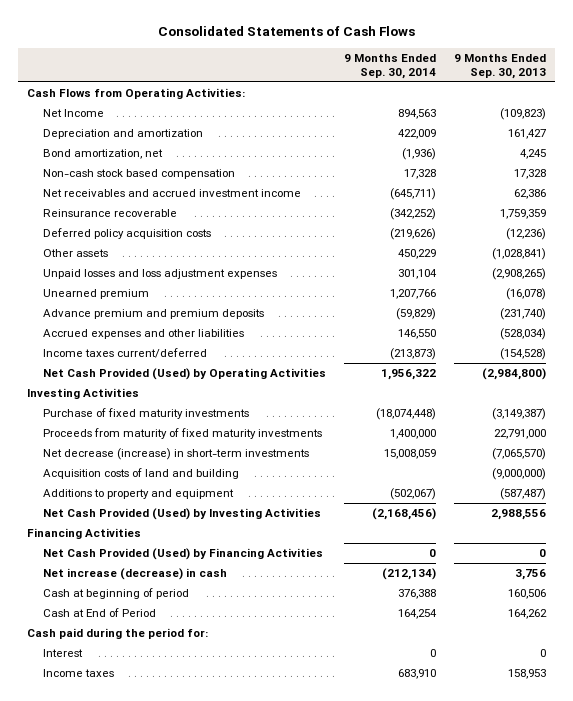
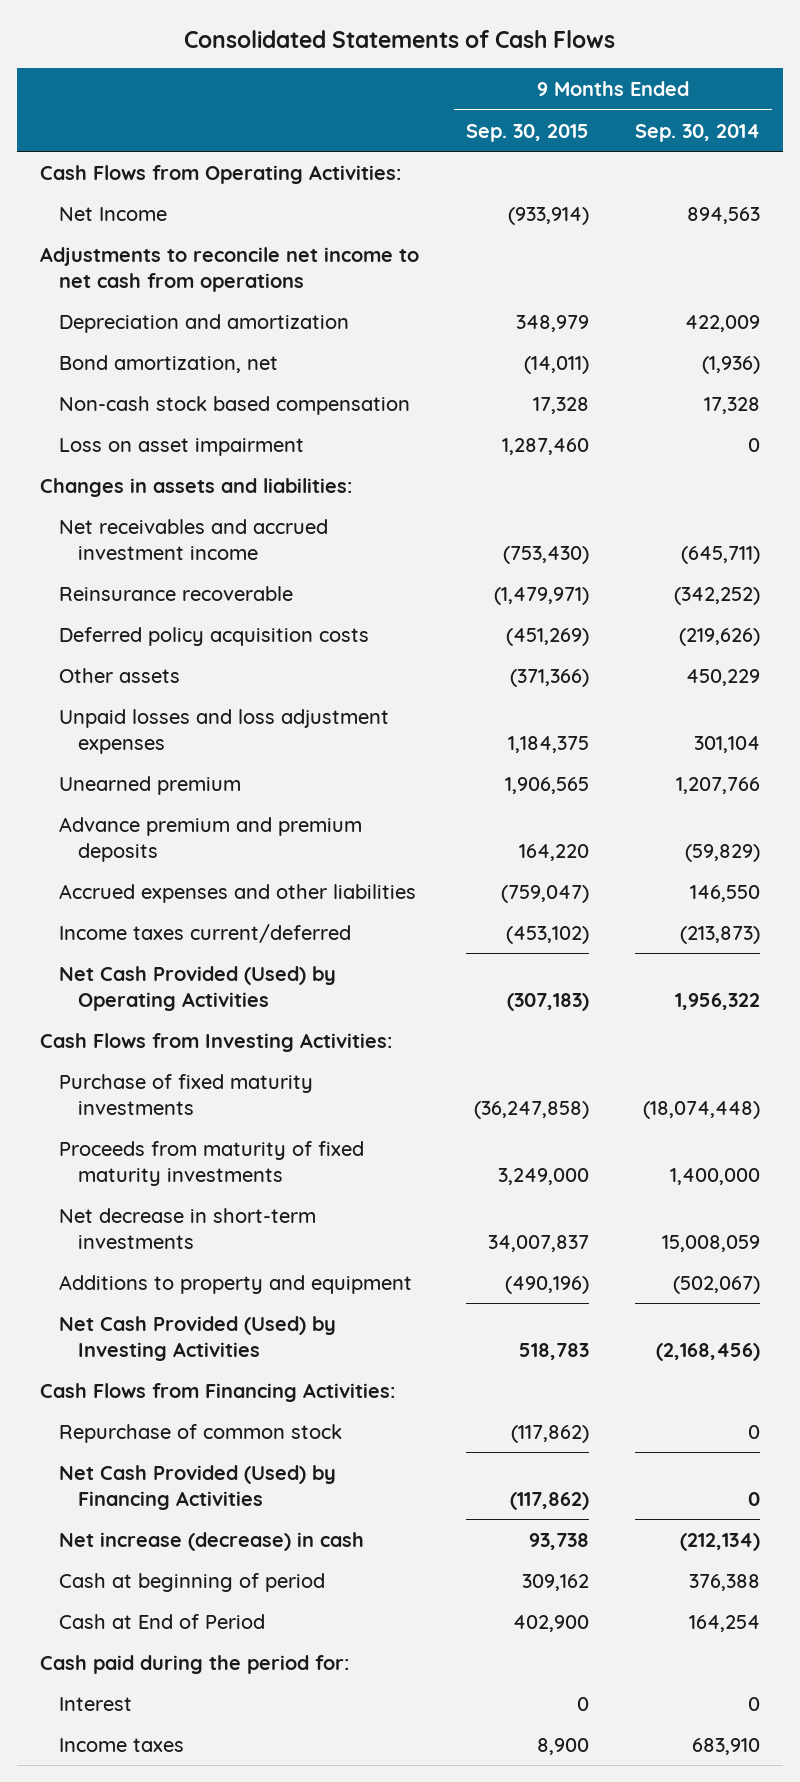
[453,53,546,79] 9 Months Ended Sep. 30, 2013 -> none
none -> [465,123,589,142] Sep. 30, 2015
none -> [40,246,420,292] Adjustments to reconcile net income to net cash from operations
none -> [59,437,305,456] Loss on asset impairment
none -> [40,477,353,497] Changes in assets and liabilities:
[27,388,140,400] Investing Activities -> [40,1032,393,1052] Cash Flows from Investing Activities:
[42,468,239,480] Acquisition costs of land and building -> none
[42,448,309,461] Net decrease (increase) in short-term investments -> [59,1207,317,1249] Net decrease in short-term investments
[27,528,142,540] Financing Activities -> [40,1382,396,1402] Cash Flows from Financing Activities:
none -> [59,1423,343,1443] Repurchase of common stock

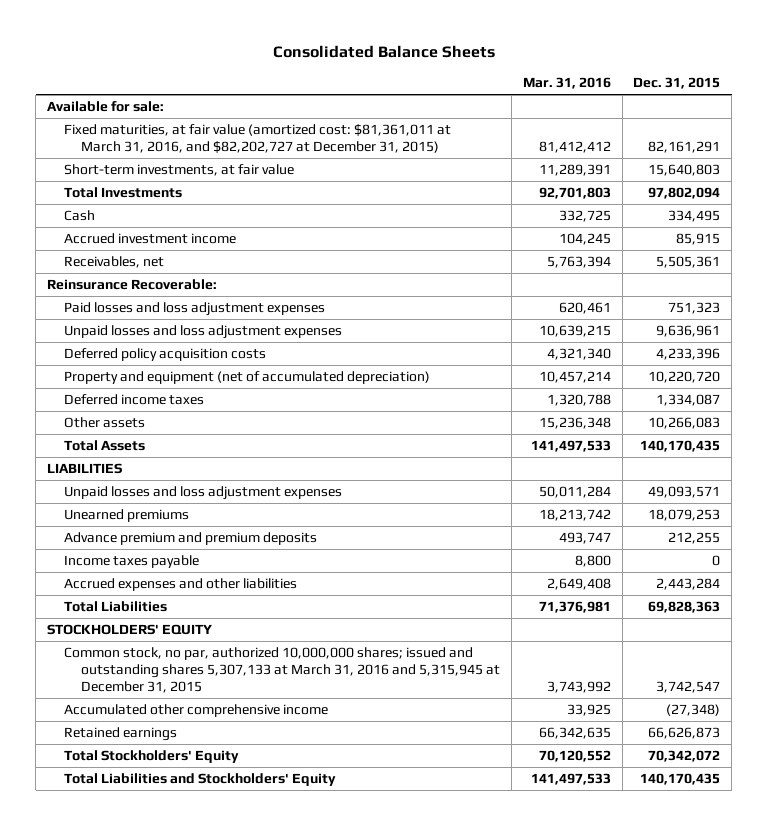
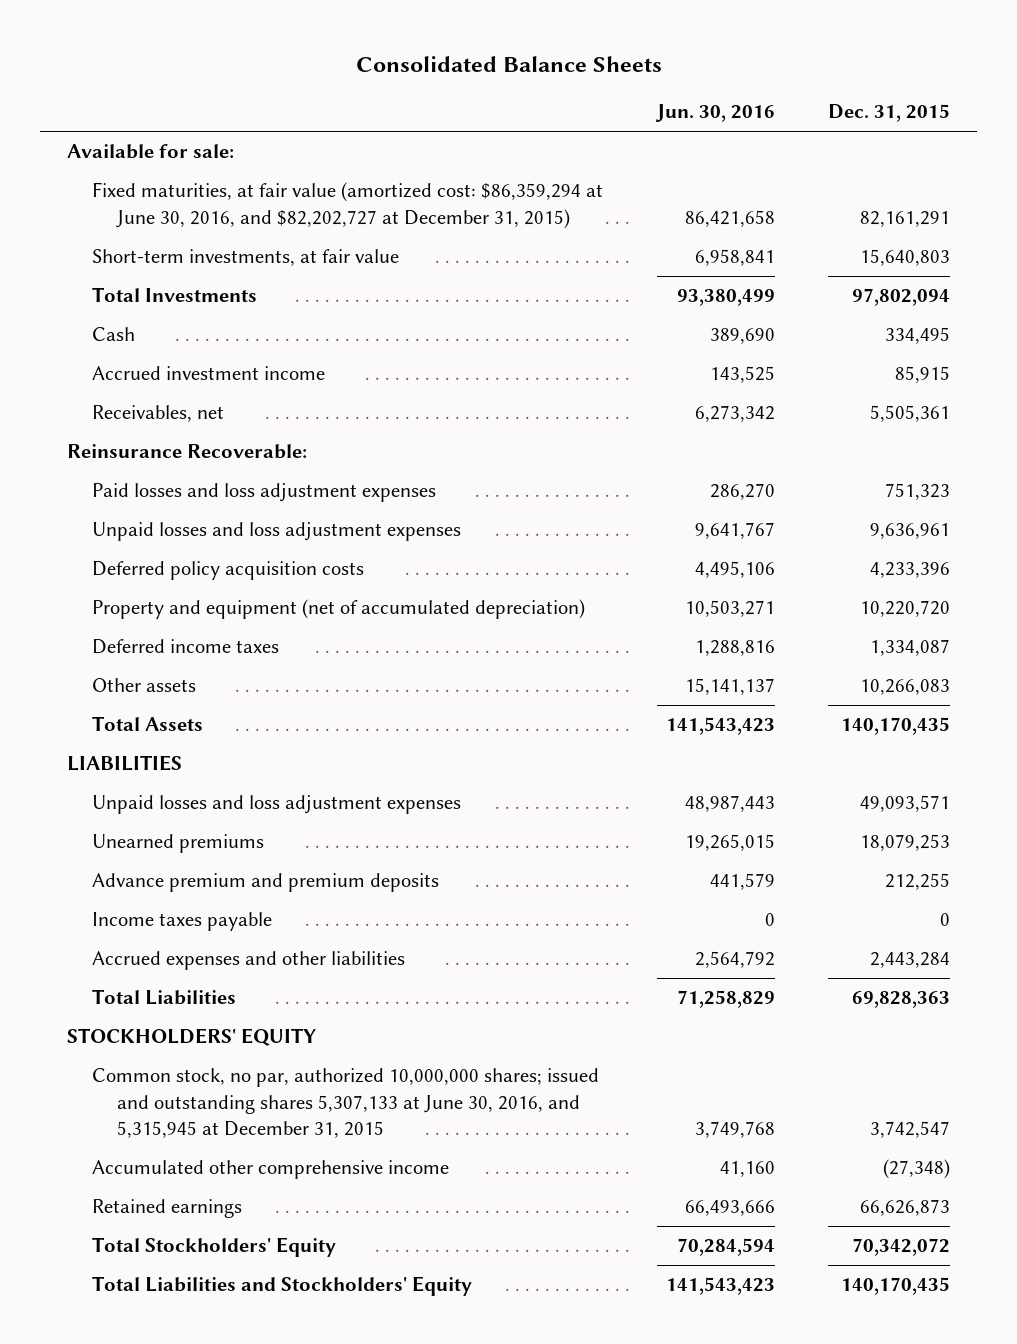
[522,77,611,90] Mar. 31, 2016 -> none
none -> [654,104,775,123] Jun. 30, 2016
[64,124,452,153] Fixed maturities, at fair value (amortized cost: $81,361,011 at March 31, 2016, and $82,202,727 at December 31, 2015) -> [91,182,603,229] Fixed maturities, at fair value (amortized cost: $86,359,294 at June 30, 2016, and $82,202,727 at December 31, 2015)
[64,647,501,693] Common stock, no par, authorized 10,000,000 shares; issued and outstanding shares 5,307,133 at March 31, 2016 and 5,315,945 at December 31, 2015 -> [91,1068,599,1138] Common stock, no par, authorized 10,000,000 shares; issued and outstanding shares 5,307,133 at June 30, 2016, and 5,315,945 at December 31, 2015

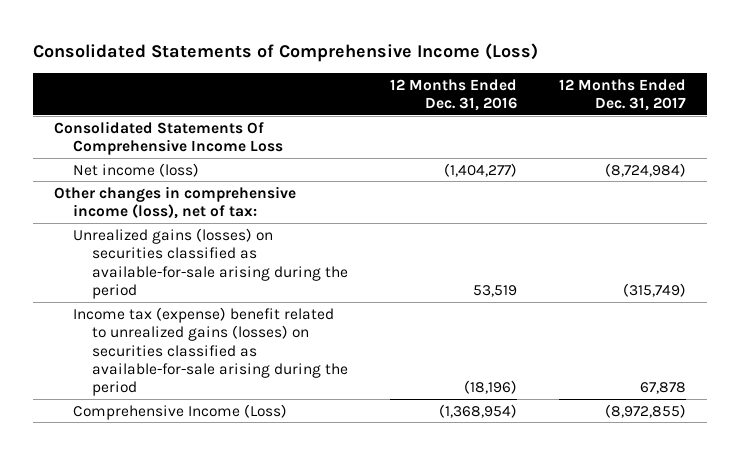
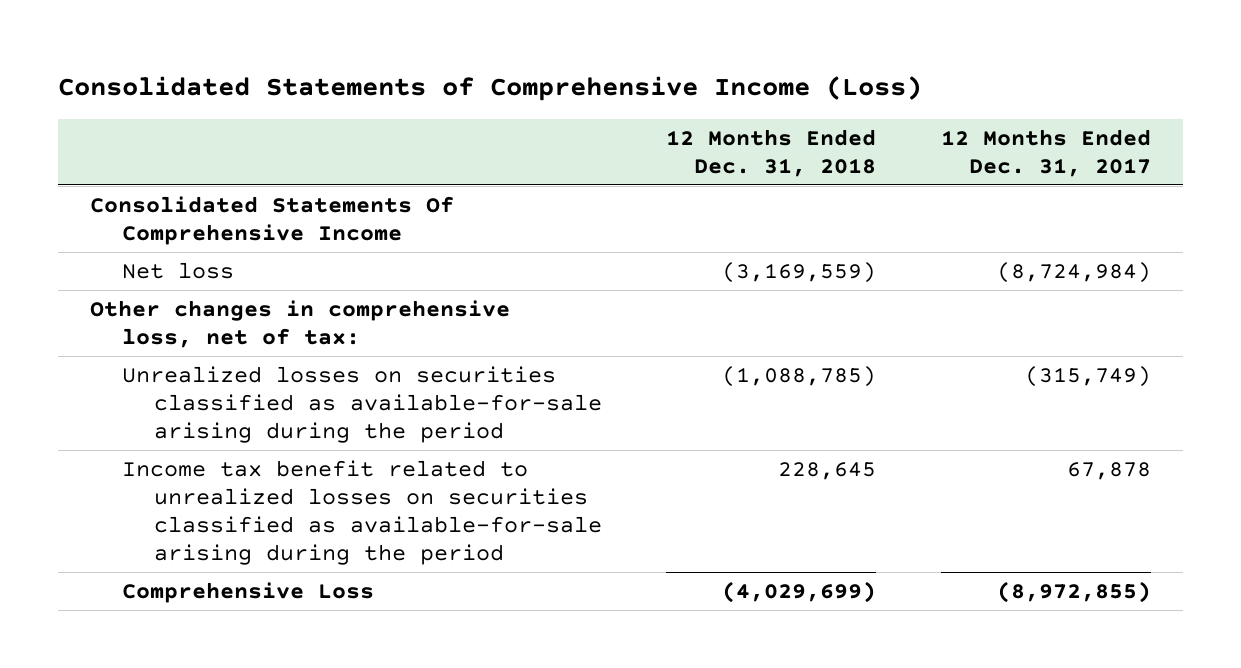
[390,78,518,112] 12 Months Ended Dec. 31, 2016 -> none
none -> [666,128,877,177] 12 Months Ended Dec. 31, 2018
[53,120,284,156] Consolidated Statements Of Comprehensive Income Loss -> [90,195,455,246] Consolidated Statements Of Comprehensive Income
[73,162,200,177] Net income (loss) -> [121,261,234,279] Net loss
[53,185,296,220] Other changes in comprehensive income (loss), net of tax: -> [90,299,511,349] Other changes in comprehensive loss, net of tax:
[73,227,349,299] Unrealized gains (losses) on securities classified as available-for-sale arising during the period -> [121,365,602,444] Unrealized losses on securities classified as available-for-sale arising during the period
[73,306,349,397] Income tax (expense) benefit related to unrealized gains (losses) on securities classified as available-for-sale arising during the period -> [121,459,602,566] Income tax benefit related to unrealized losses on securities classified as available-for-sale arising during the period
[73,403,288,420] Comprehensive Income (Loss) -> [121,581,374,603] Comprehensive Loss

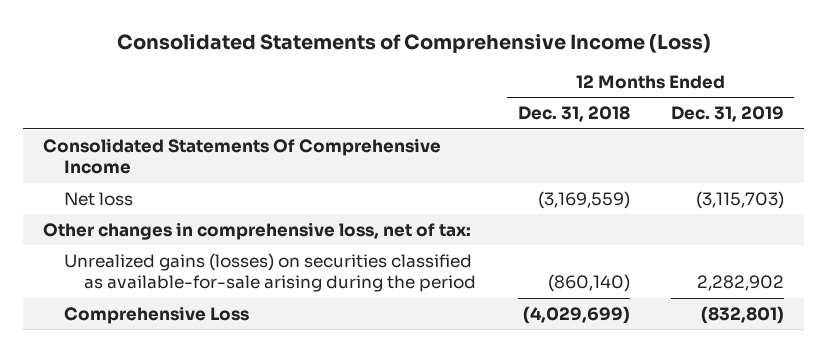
[941,128,1152,177] 12 Months Ended Dec. 31, 2017 -> none
none -> [670,106,784,123] Dec. 31, 2019
[121,459,602,566] Income tax benefit related to unrealized losses on securities classified as available-for-sale arising during the period -> none
[121,365,602,444] Unrealized losses on securities classified as available-for-sale arising during the period -> [63,252,477,293] Unrealized gains (losses) on securities classified as available-for-sale arising during the period
[722,365,877,387] (1,088,785) -> [547,274,630,293] (860,140)

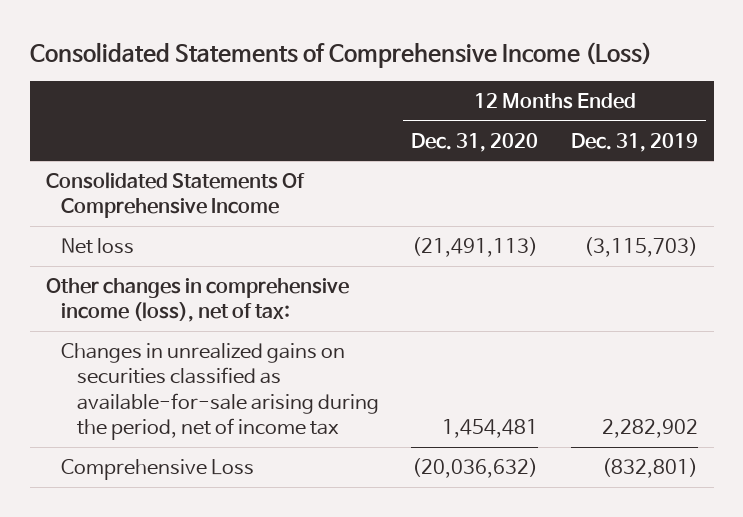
[517,106,630,123] Dec. 31, 2018 -> none
none -> [411,132,539,152] Dec. 31, 2020
[43,221,472,240] Other changes in comprehensive loss, net of tax: -> [45,278,349,323] Other changes in comprehensive income (loss), net of tax:
[63,252,477,293] Unrealized gains (losses) on securities classified as available-for-sale arising during the period -> [61,343,380,440] Changes in unrealized gains on securities classified as available-for-sale arising during the period, net of income tax

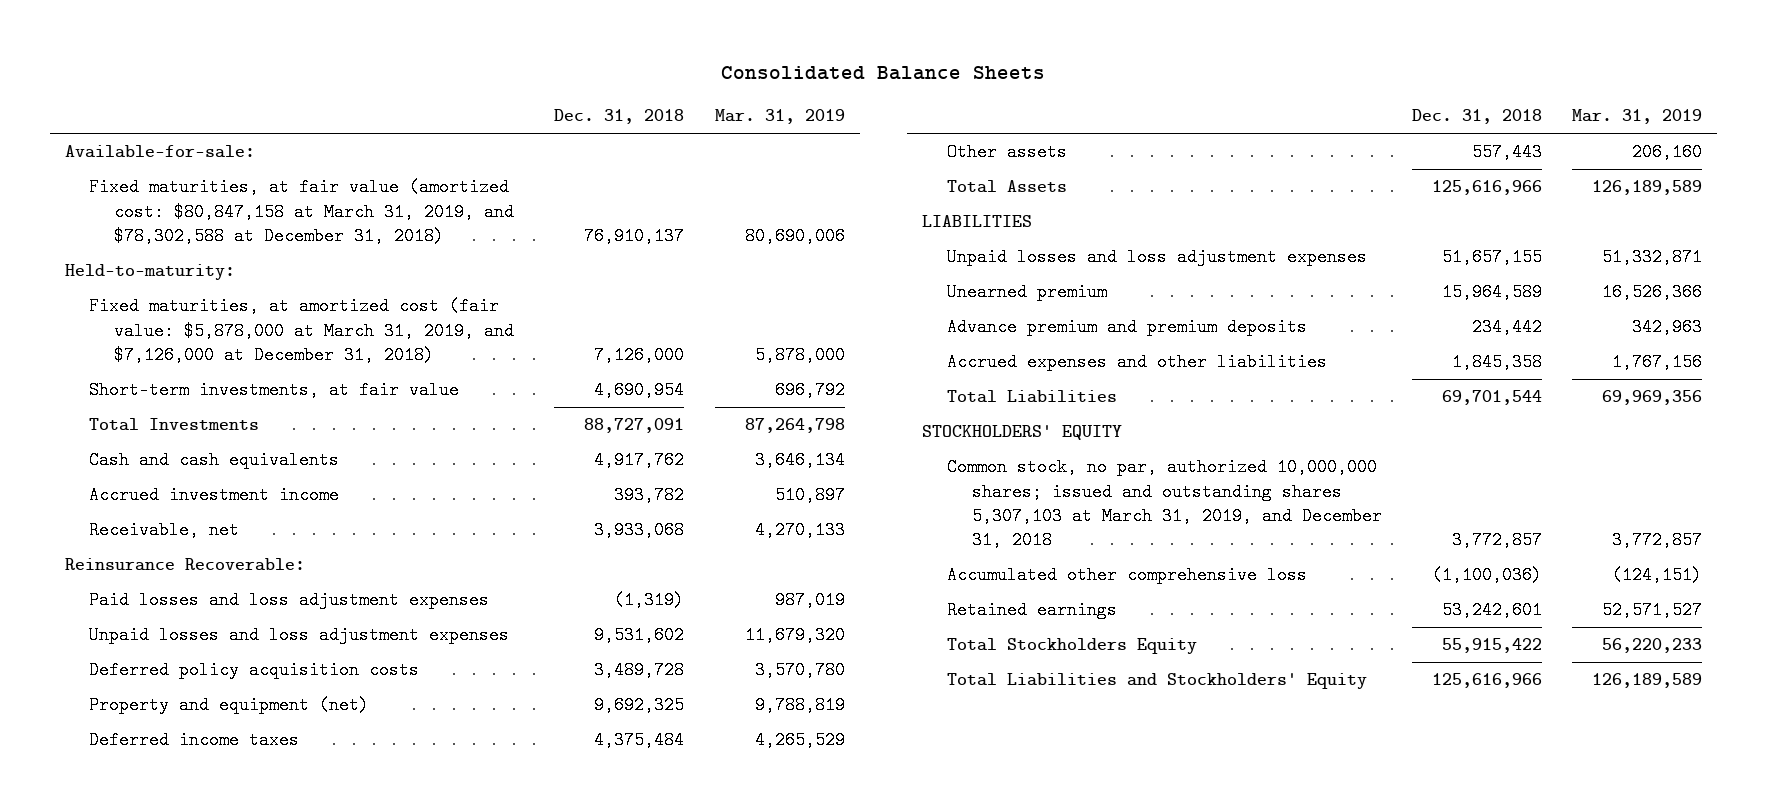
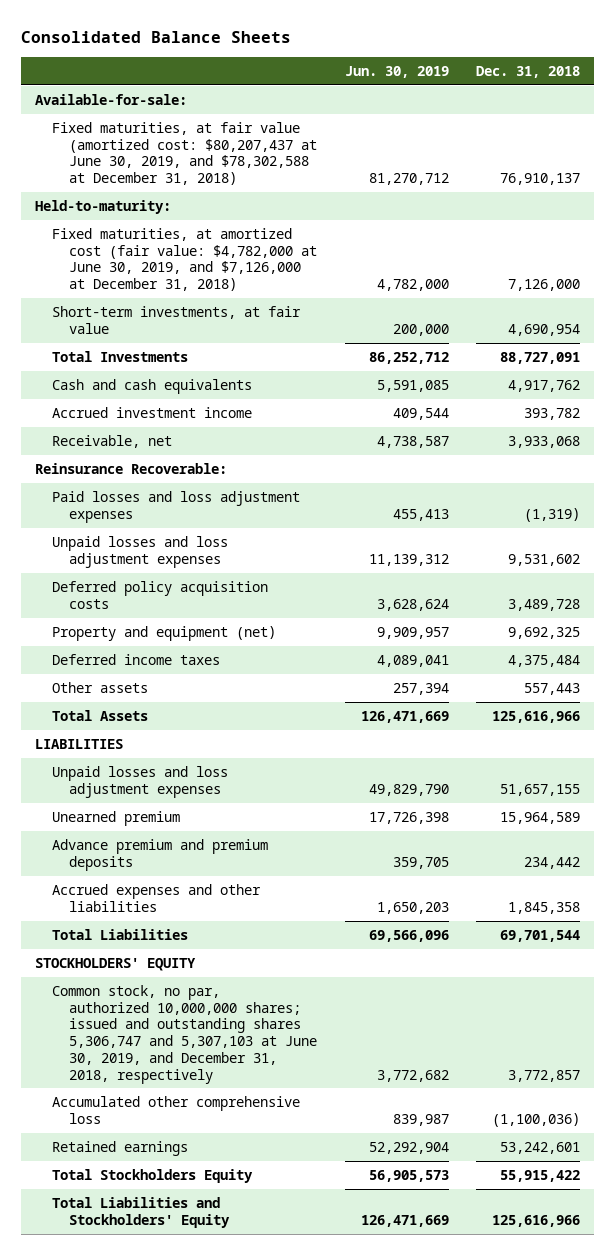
[714,109,845,125] Mar. 31, 2019 -> none
none -> [344,66,449,79] Jun. 30, 2019
[89,178,515,245] Fixed maturities, at fair value (amortized cost: $80,847,158 at March 31, 2019, and $78,302,588 at December 31, 2018) -> [51,122,318,186] Fixed maturities, at fair value (amortized cost: $80,207,437 at June 30, 2019, and $78,302,588 at December 31, 2018)
[89,297,515,364] Fixed maturities, at amortized cost (fair value: $5,878,000 at March 31, 2019, and $7,126,000 at December 31, 2018) -> [51,228,318,292] Fixed maturities, at amortized cost (fair value: $4,782,000 at June 30, 2019, and $7,126,000 at December 31, 2018)
[946,458,1382,549] Common stock, no par, authorized 10,000,000 shares; issued and outstanding shares 5,307,103 at March 31, 2019, and December 31, 2018 -> [51,985,318,1084] Common stock, no par, authorized 10,000,000 shares; issued and outstanding shares 5,306,747 and 5,307,103 at June 30, 2019, and December 31, 2018, respectively

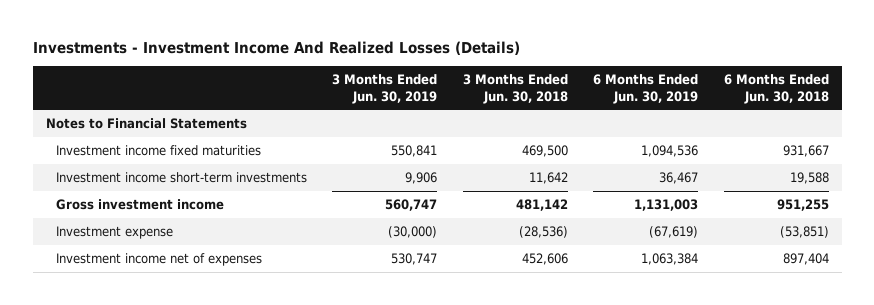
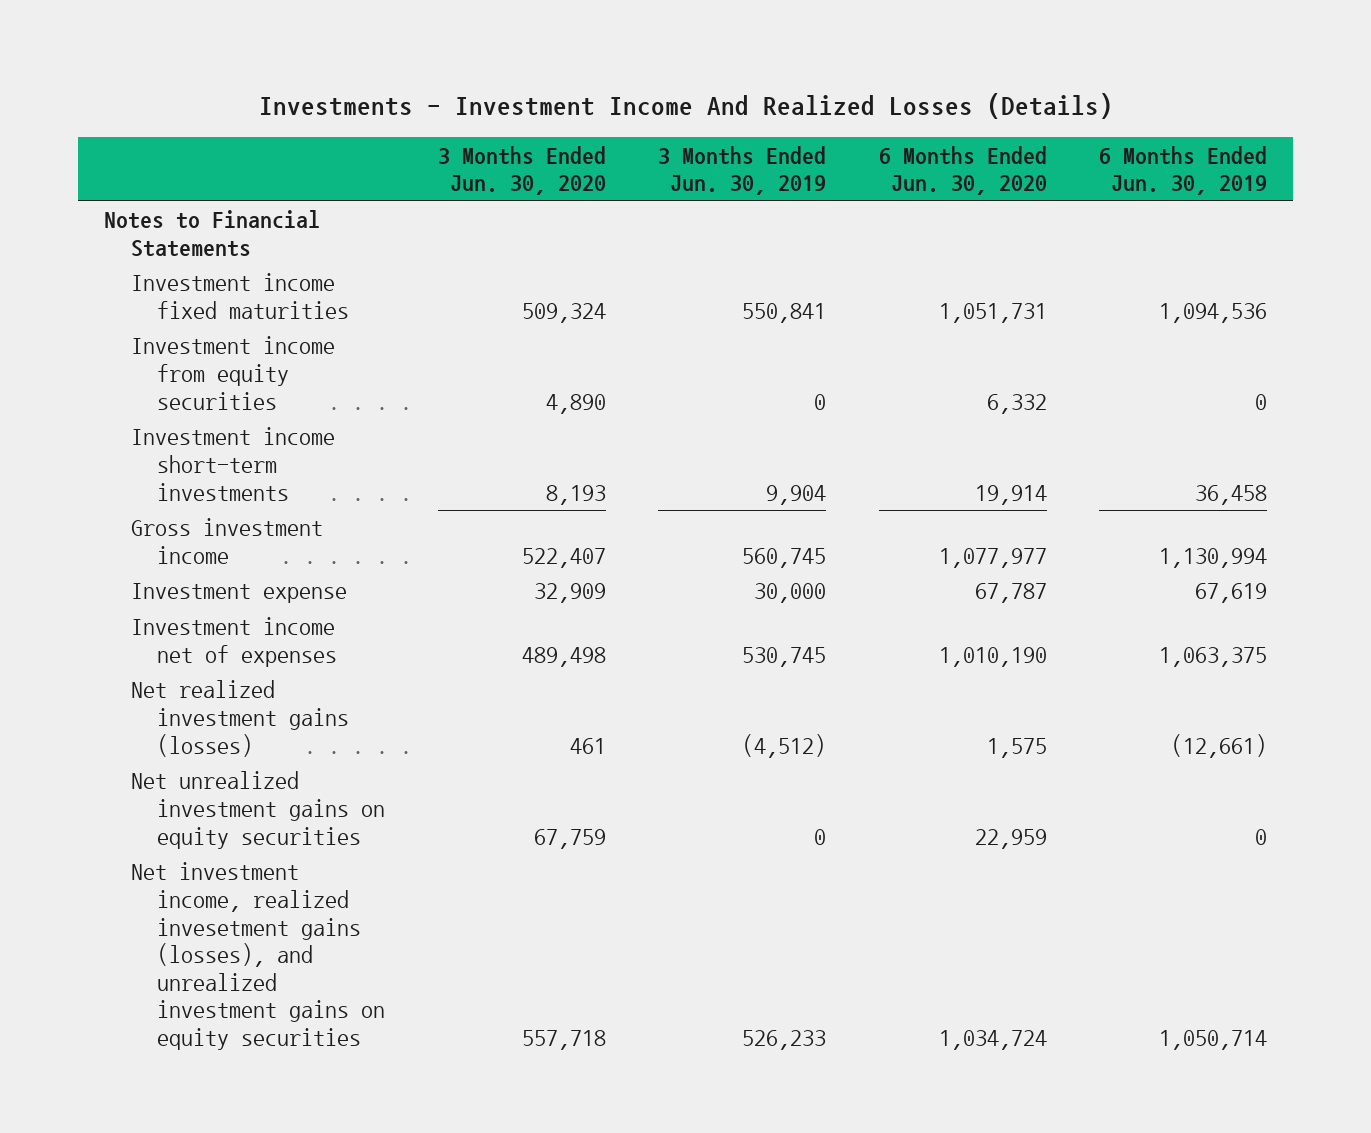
[462,74,568,104] 3 Months Ended Jun. 30, 2018 -> none
[723,74,829,104] 6 Months Ended Jun. 30, 2018 -> none
none -> [437,145,606,196] 3 Months Ended Jun. 30, 2020
none -> [878,145,1047,196] 6 Months Ended Jun. 30, 2020
none -> [130,336,335,410] Investment income from equity securities
[405,172,438,185] 9,906 -> [766,484,827,505] 9,904
[659,172,699,185] 36,467 -> [1195,484,1268,505] 36,458
[385,199,438,212] 560,747 -> [742,547,827,568] 560,745
[634,199,699,212] 1,131,003 -> [1159,547,1268,568] 1,130,994
[388,226,438,239] (30,000) -> [754,583,827,604] 30,000
[649,226,699,239] (67,619) -> [1195,583,1268,604] 67,619
[391,253,438,266] 530,747 -> [742,646,827,667] 530,745
[641,253,699,266] 1,063,384 -> [1159,646,1268,667] 1,063,375
none -> [130,680,350,757] Net realized investment gains (losses)
none -> [130,771,386,849] Net unrealized investment gains on equity securities
none -> [130,862,386,1051] Net investment income, realized invesetment gains (losses), and unrealized investment gains on equity securities

